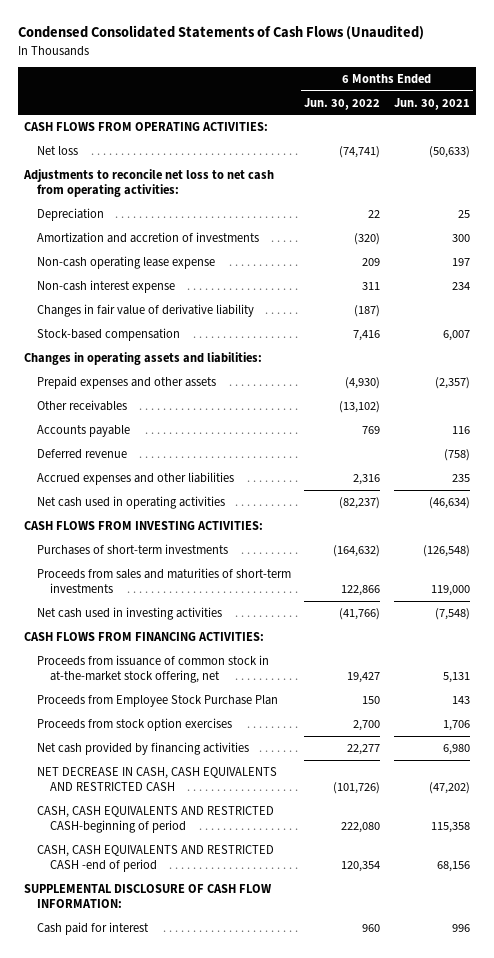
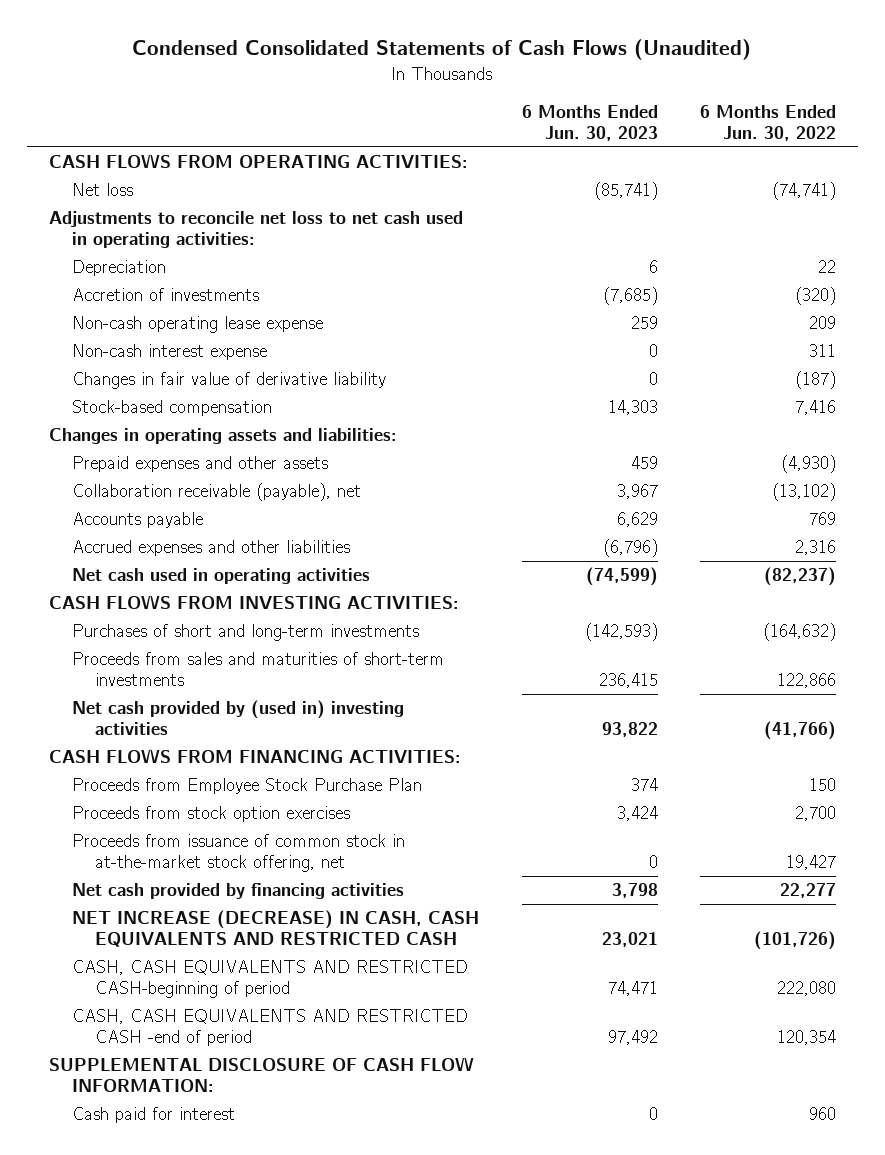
[393,97,470,110] Jun. 30, 2021 -> none
none -> [521,104,658,142] 6 Months Ended Jun. 30, 2023
[23,168,275,197] Adjustments to reconcile net loss to net cash from operating activities: -> [48,211,463,249] Adjustments to reconcile net loss to net cash used in operating activities:
[37,231,260,243] Amortization and accretion of investments -> [71,288,259,302] Accretion of investments
[37,399,128,411] Other receivables -> [71,483,361,502] Collaboration receivable (payable), net
[37,448,128,459] Deferred revenue -> none
[37,543,229,555] Purchases of short-term investments -> [71,624,419,642] Purchases of short and long-term investments
[37,606,223,620] Net cash used in investing activities -> [71,700,404,736] Net cash provided by (used in) investing activities
[37,654,270,683] Proceeds from issuance of common stock in at-the-market stock offering, net -> [71,834,405,873] Proceeds from issuance of common stock in at-the-market stock offering, net
[37,766,278,791] NET DECREASE IN CASH, CASH EQUIVALENTS AND RESTRICTED CASH -> [71,910,479,948] NET INCREASE (DECREASE) IN CASH, CASH EQUIVALENTS AND RESTRICTED CASH

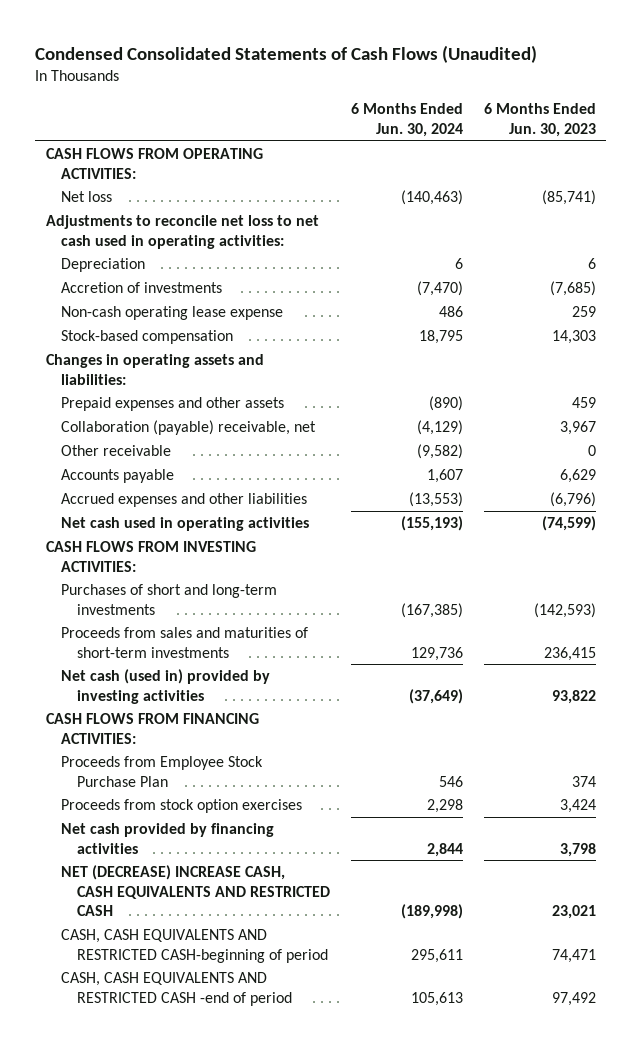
[700,104,837,142] 6 Months Ended Jun. 30, 2022 -> none
none -> [350,103,463,137] 6 Months Ended Jun. 30, 2024
[71,344,267,361] Non-cash interest expense -> none
[71,372,386,390] Changes in fair value of derivative liability -> none
[71,483,361,502] Collaboration receivable (payable), net -> [61,420,317,436] Collaboration (payable) receivable, net
none -> [61,445,172,457] Other receivable
[71,700,404,736] Net cash provided by (used in) investing activities -> [61,669,271,704] Net cash (used in) provided by investing activities
[71,834,405,873] Proceeds from issuance of common stock in at-the-market stock offering, net -> none
[71,910,479,948] NET INCREASE (DECREASE) IN CASH, CASH EQUIVALENTS AND RESTRICTED CASH -> [61,865,330,916] NET (DECREASE) INCREASE CASH, CASH EQUIVALENTS AND RESTRICTED CASH
[48,1056,474,1093] SUPPLEMENTAL DISCLOSURE OF CASH FLOW INFORMATION: -> none
[71,1107,235,1124] Cash paid for interest -> none

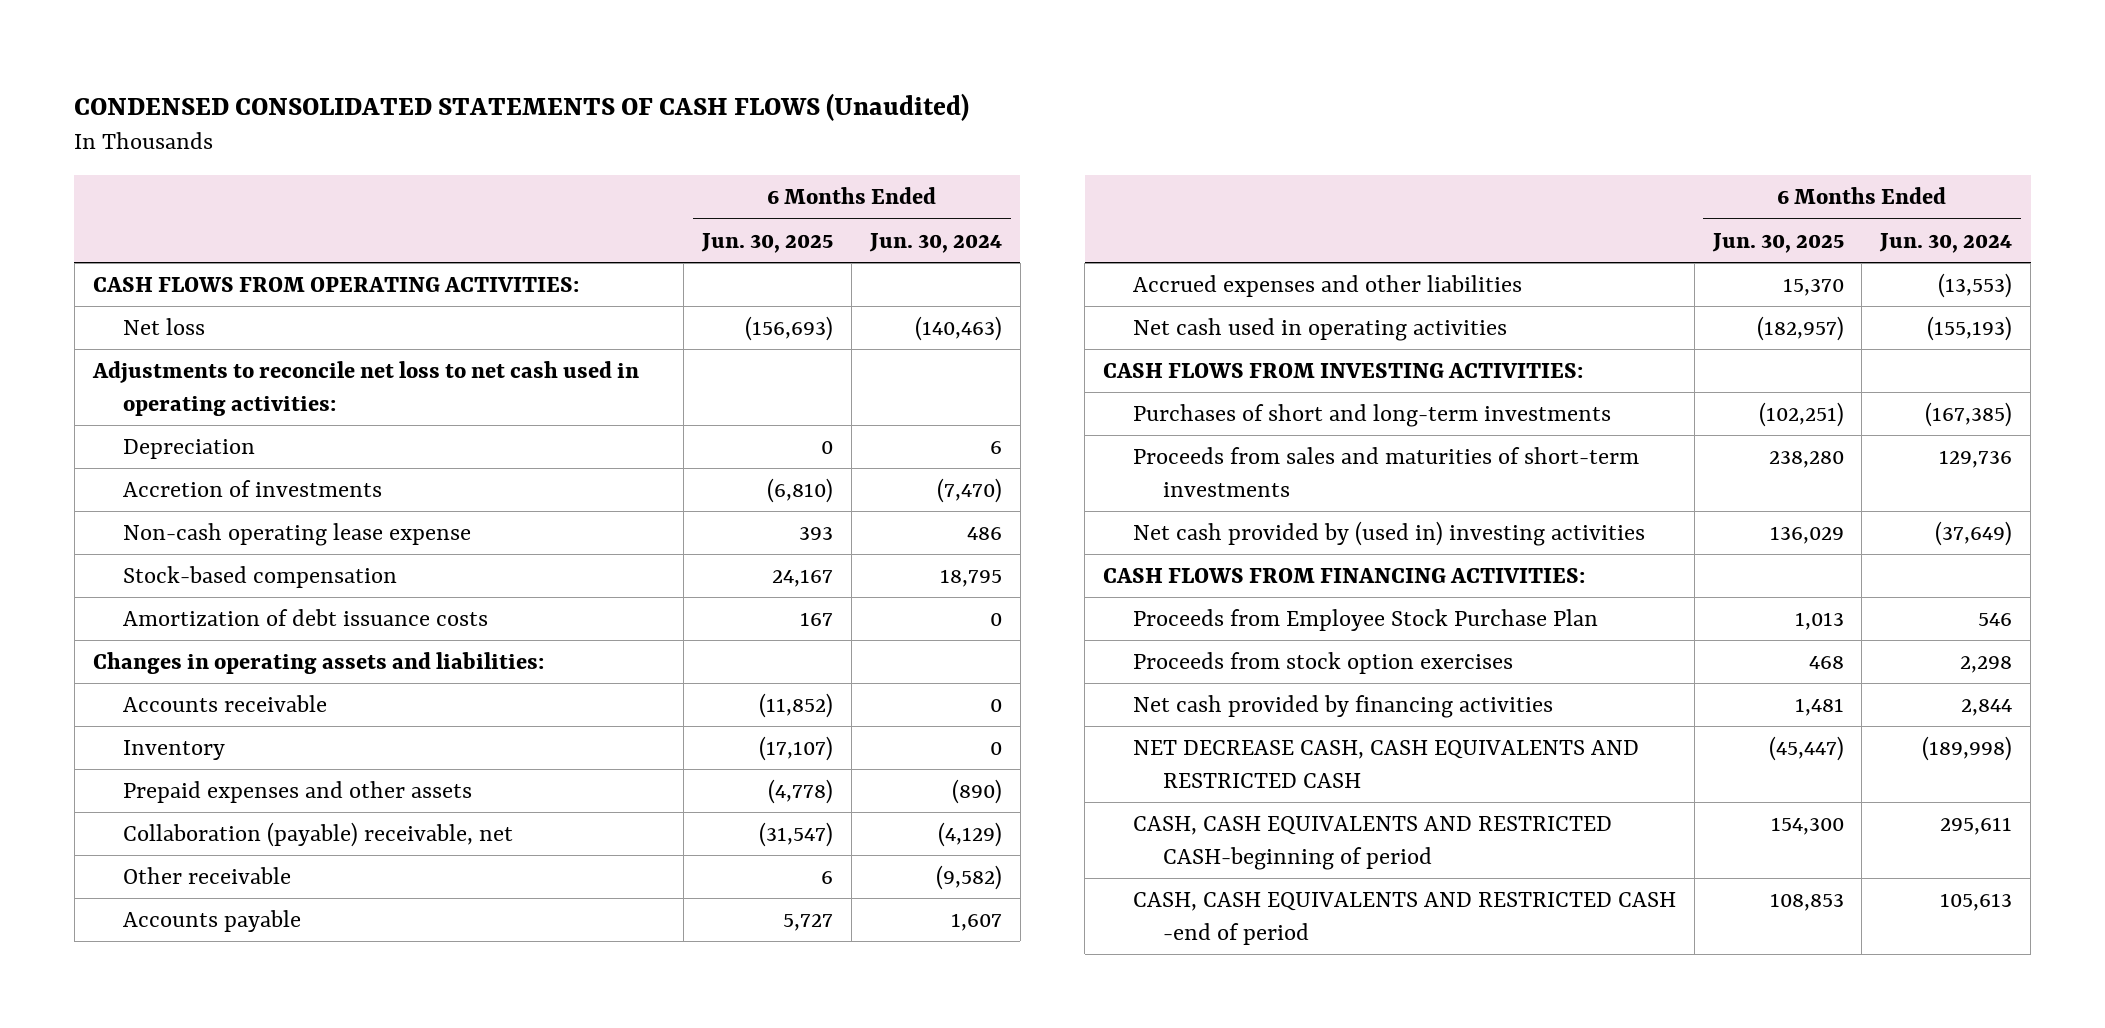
[35,44,538,63] Condensed Consolidated Statements of Cash Flows (Unaudited) -> [74,92,970,121] CONDENSED CONSOLIDATED STATEMENTS OF CASH FLOWS (Unaudited)
[483,103,596,137] 6 Months Ended Jun. 30, 2023 -> none
none -> [701,232,834,253] Jun. 30, 2025
none -> [122,609,488,627] Amortization of debt issuance costs
none -> [122,695,327,713] Accounts receivable
none -> [122,740,225,761] Inventory
[61,669,271,704] Net cash (used in) provided by investing activities -> [1132,521,1645,547] Net cash provided by (used in) investing activities
[61,865,330,916] NET (DECREASE) INCREASE CASH, CASH EQUIVALENTS AND RESTRICTED CASH -> [1132,740,1639,788] NET DECREASE CASH, CASH EQUIVALENTS AND RESTRICTED CASH

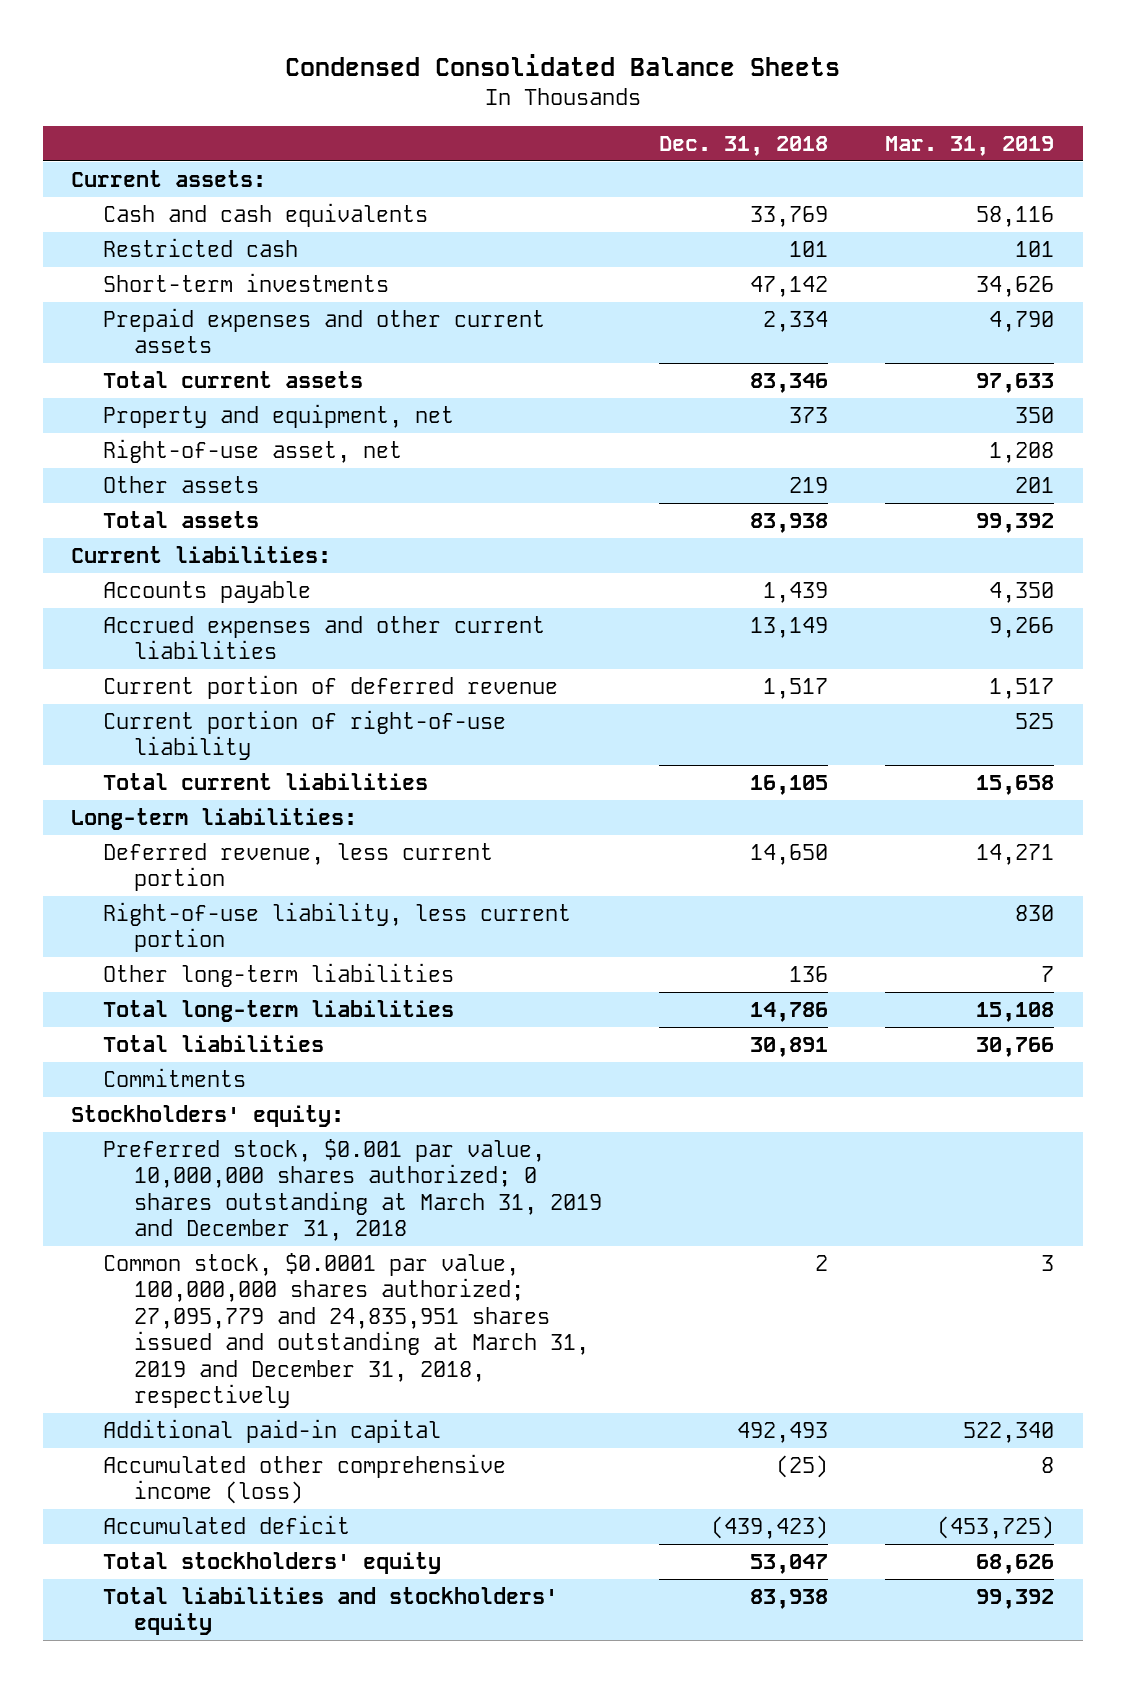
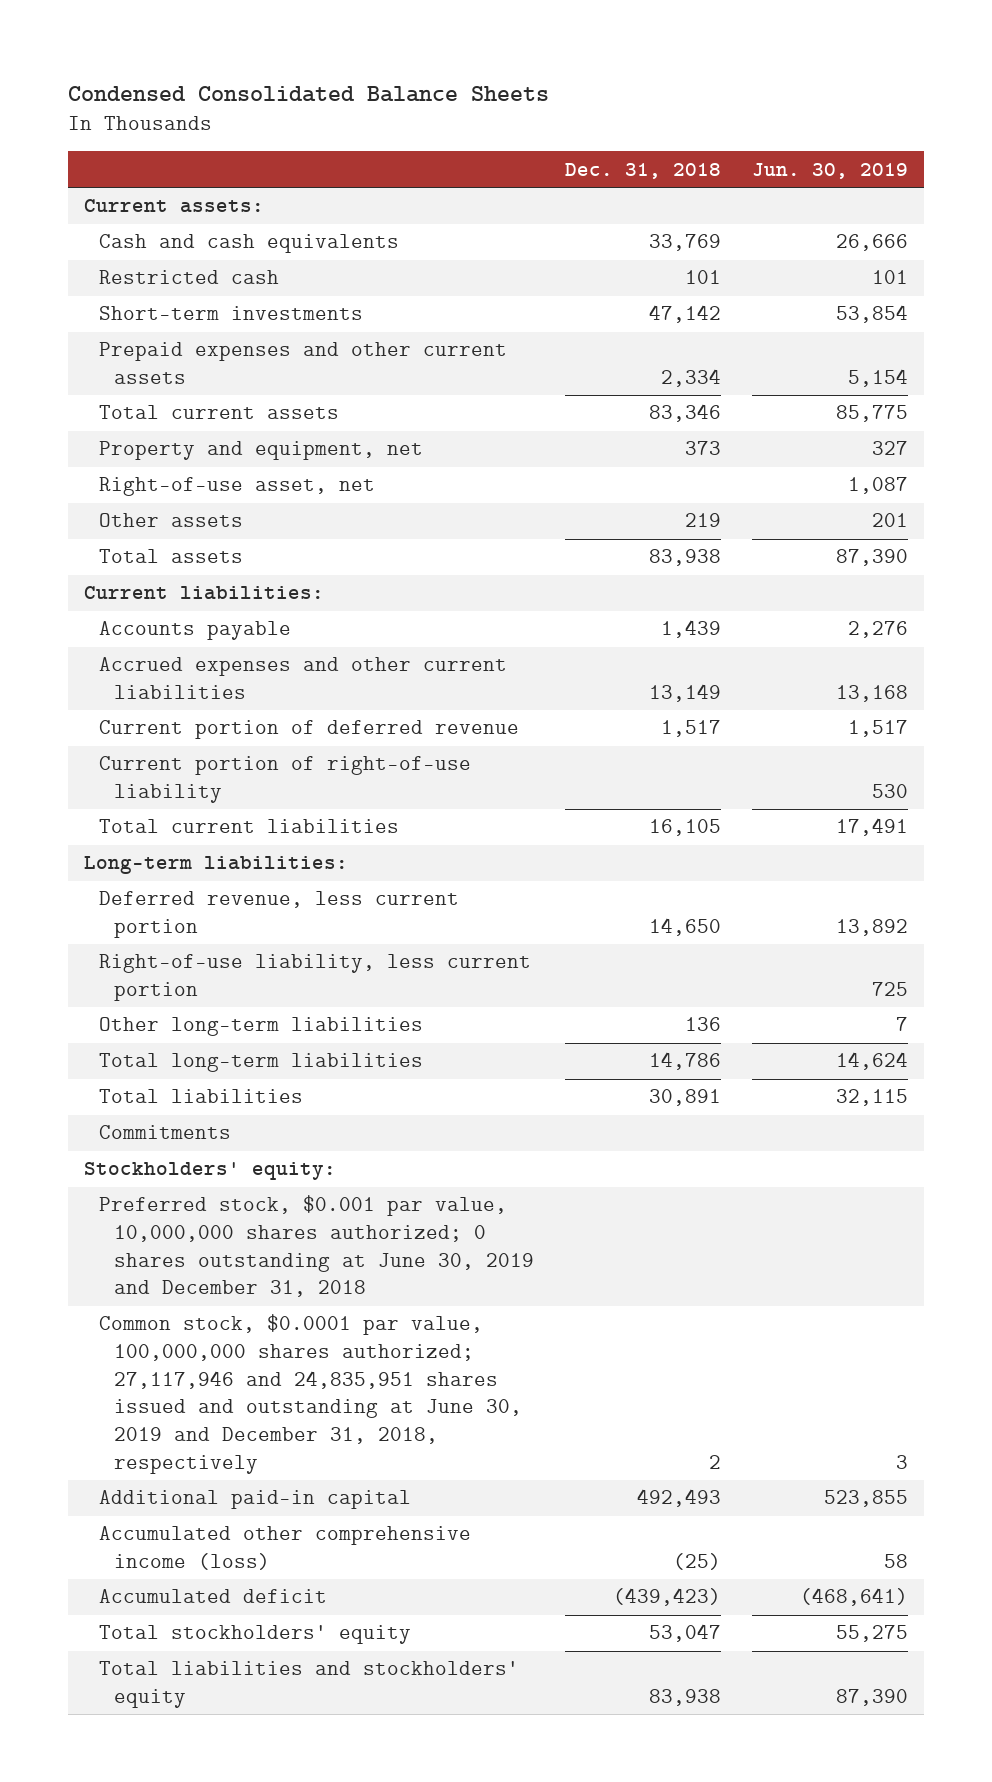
[885,135,1055,156] Mar. 31, 2019 -> none
none -> [752,162,909,179] Jun. 30, 2019
[102,1138,603,1242] Preferred stock, $0.001 par value, 10,000,000 shares authorized; 0 shares outstanding at March 31, 2019 and December 31, 2018 -> [98,1195,534,1298] Preferred stock, $0.001 par value, 10,000,000 shares authorized; 0 shares outstanding at June 30, 2019 and December 31, 2018
[102,1252,590,1409] Common stock, $0.0001 par value, 100,000,000 shares authorized; 27,095,779 and 24,835,951 shares issued and outstanding at March 31, 2019 and December 31, 2018, respectively -> [98,1314,522,1474] Common stock, $0.0001 par value, 100,000,000 shares authorized; 27,117,946 and 24,835,951 shares issued and outstanding at June 30, 2019 and December 31, 2018, respectively

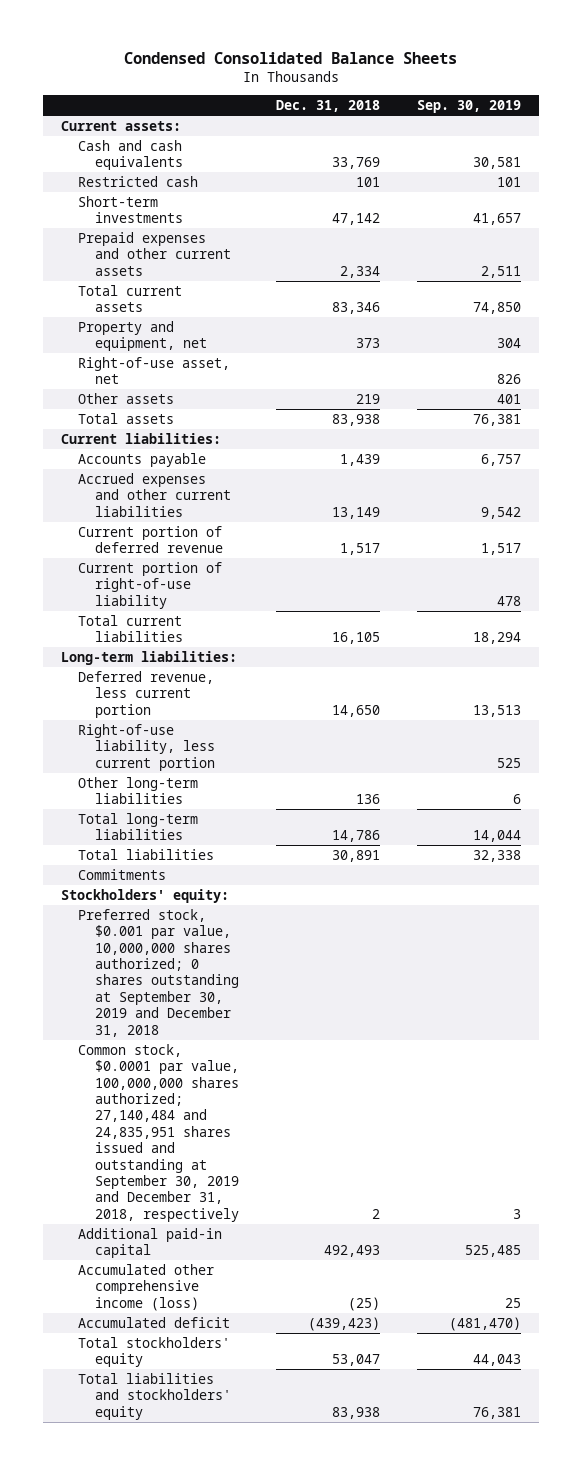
[752,162,909,179] Jun. 30, 2019 -> none
none -> [416,100,521,114] Sep. 30, 2019
[98,1195,534,1298] Preferred stock, $0.001 par value, 10,000,000 shares authorized; 0 shares outstanding at June 30, 2019 and December 31, 2018 -> [78,908,240,1037] Preferred stock, $0.001 par value, 10,000,000 shares authorized; 0 shares outstanding at September 30, 2019 and December 31, 2018
[98,1314,522,1474] Common stock, $0.0001 par value, 100,000,000 shares authorized; 27,117,946 and 24,835,951 shares issued and outstanding at June 30, 2019 and December 31, 2018, respectively -> [78,1043,240,1222] Common stock, $0.0001 par value, 100,000,000 shares authorized; 27,140,484 and 24,835,951 shares issued and outstanding at September 30, 2019 and December 31, 2018, respectively

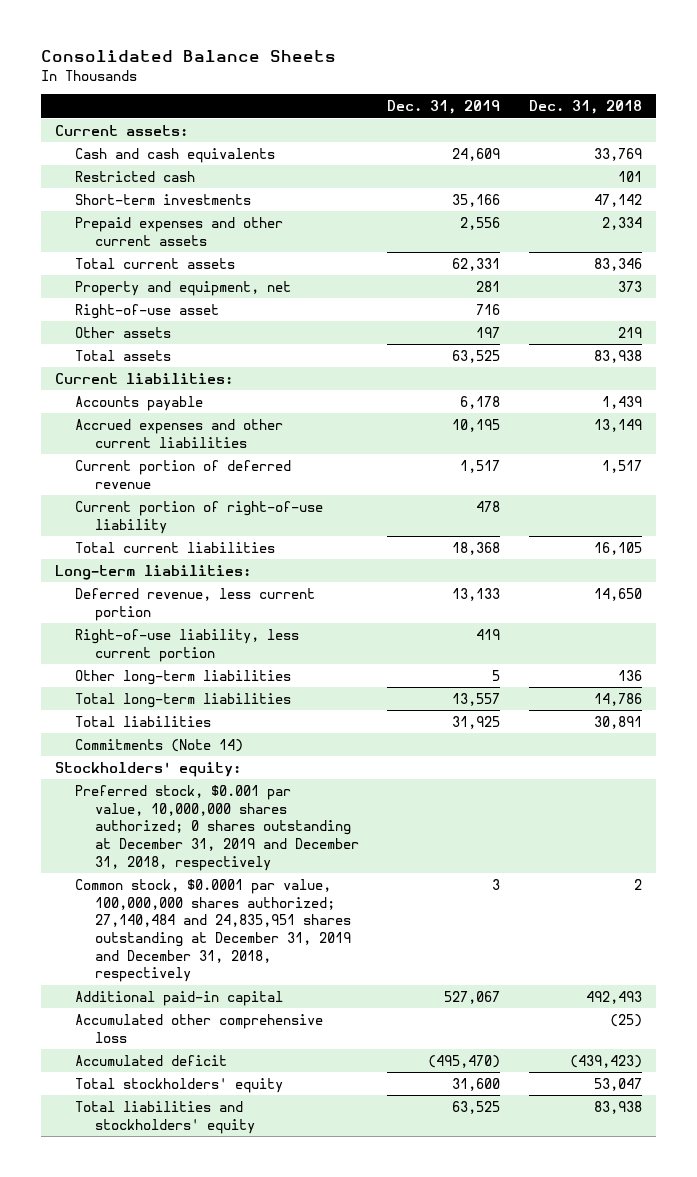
[124,51,458,64] Condensed Consolidated Balance Sheets -> [40,50,336,63] Consolidated Balance Sheets
[416,100,521,114] Sep. 30, 2019 -> none
none -> [387,100,501,115] Dec. 31, 2019
[78,356,231,385] Right-of-use asset, net -> [74,303,219,319] Right-of-use asset
[78,868,167,880] Commitments -> [74,738,243,752] Commitments (Note 14)
[78,908,240,1037] Preferred stock, $0.001 par value, 10,000,000 shares authorized; 0 shares outstanding at September 30, 2019 and December 31, 2018 -> [74,784,359,871] Preferred stock, $0.001 par value, 10,000,000 shares authorized; 0 shares outstanding at December 31, 2019 and December 31, 2018, respectively
[78,1043,240,1222] Common stock, $0.0001 par value, 100,000,000 shares authorized; 27,140,484 and 24,835,951 shares issued and outstanding at September 30, 2019 and December 31, 2018, respectively -> [74,878,351,983] Common stock, $0.0001 par value, 100,000,000 shares authorized; 27,140,484 and 24,835,951 shares outstanding at December 31, 2019 and December 31, 2018, respectively
[78,1263,215,1311] Accumulated other comprehensive income (loss) -> [74,1013,323,1043] Accumulated other comprehensive loss

